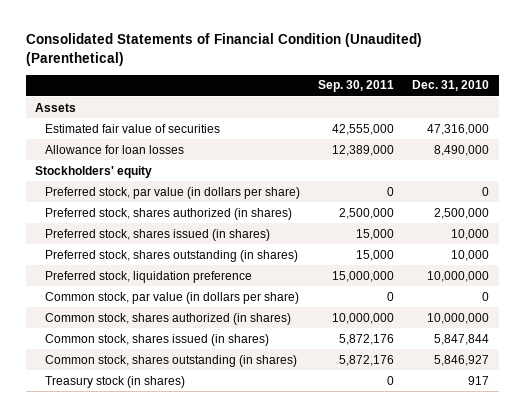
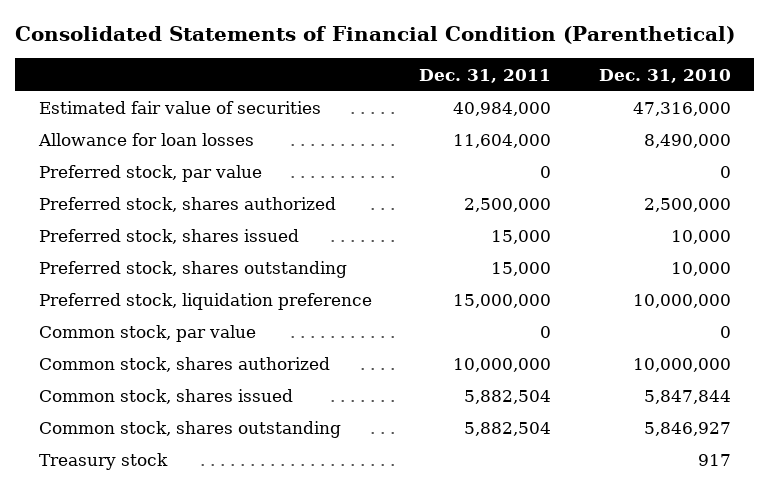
[25,33,422,66] Consolidated Statements of Financial Condition (Unaudited) (Parenthetical) -> [14,26,735,45] Consolidated Statements of Financial Condition (Parenthetical)
[318,80,395,93] Sep. 30, 2011 -> none
none -> [419,68,552,83] Dec. 31, 2011
[34,102,76,112] Assets -> none
[34,165,152,178] Stockholders' equity -> none
[45,186,301,199] Preferred stock, par value (in dollars per share) -> [38,165,262,183] Preferred stock, par value
[45,207,293,220] Preferred stock, shares authorized (in shares) -> [38,197,336,213] Preferred stock, shares authorized
[45,228,271,241] Preferred stock, shares issued (in shares) -> [38,229,299,245] Preferred stock, shares issued
[45,249,299,262] Preferred stock, shares outstanding (in shares) -> [38,261,347,279] Preferred stock, shares outstanding
[45,291,300,304] Common stock, par value (in dollars per share) -> [38,325,256,343] Common stock, par value
[45,312,292,325] Common stock, shares authorized (in shares) -> [38,357,330,373] Common stock, shares authorized
[45,333,270,346] Common stock, shares issued (in shares) -> [38,389,293,405] Common stock, shares issued
[45,354,298,367] Common stock, shares outstanding (in shares) -> [38,421,341,439] Common stock, shares outstanding
[45,375,186,388] Treasury stock (in shares) -> [38,453,168,471] Treasury stock

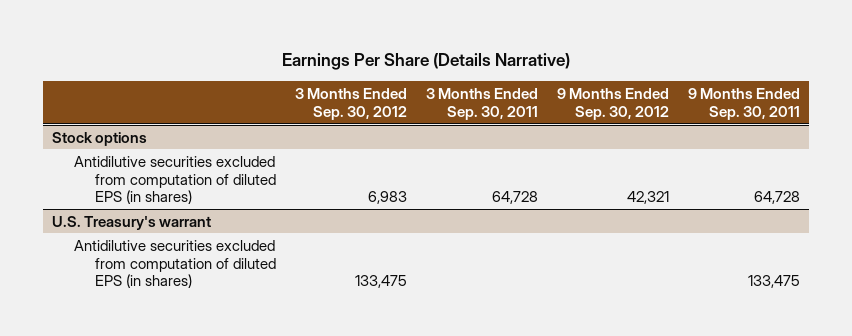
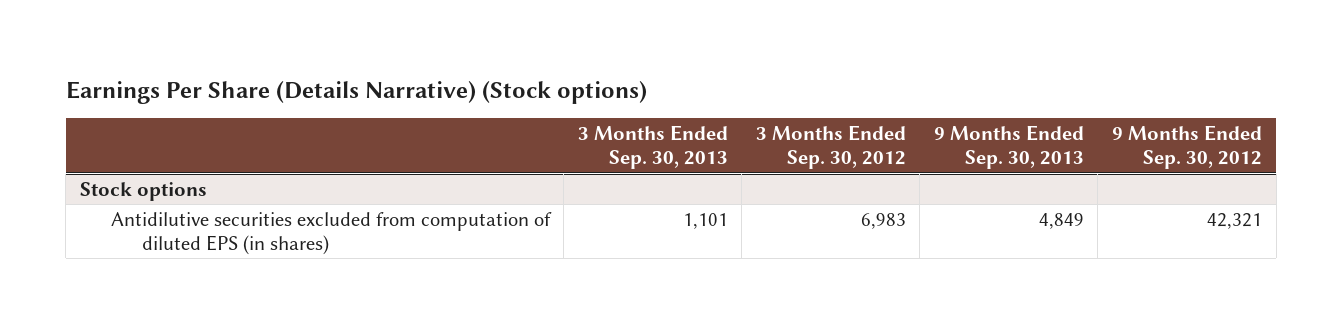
[282,53,571,71] Earnings Per Share (Details Narrative) -> [65,80,647,104] Earnings Per Share (Details Narrative) (Stock options)
[425,87,538,120] 3 Months Ended Sep. 30, 2011 -> none
[687,87,800,120] 9 Months Ended Sep. 30, 2011 -> none
none -> [577,125,728,170] 3 Months Ended Sep. 30, 2013
none -> [933,125,1084,170] 9 Months Ended Sep. 30, 2013
[52,215,212,230] U.S. Treasury's warrant -> none
[73,239,276,289] Antidilutive securities excluded from computation of diluted EPS (in shares) -> none

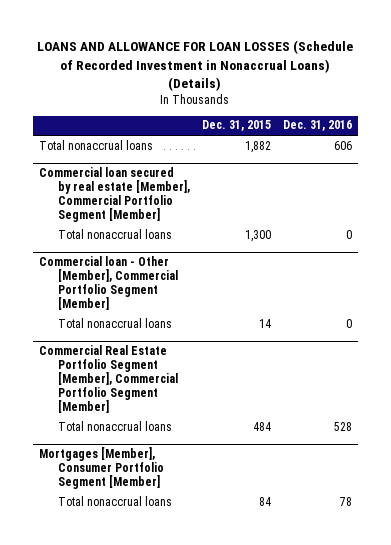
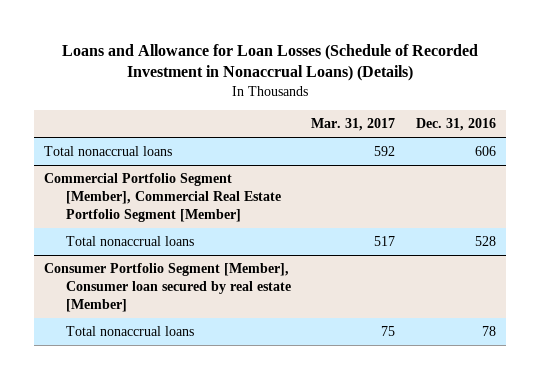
[37,40,354,91] LOANS AND ALLOWANCE FOR LOAN LOSSES (Schedule of Recorded Investment in Nonaccrual Loans) (Details) -> [61,43,478,82] Loans and Allowance for Loan Losses (Schedule of Recorded Investment in Nonaccrual Loans) (Details)
[201,120,271,132] Dec. 31, 2015 -> none
none -> [311,118,396,132] Mar. 31, 2017
[39,167,190,223] Commercial loan secured by real estate [Member], Commercial Portfolio Segment [Member] -> none
[57,228,172,239] Total nonaccrual loans -> none
[39,256,178,311] Commercial loan - Other [Member], Commercial Portfolio Segment [Member] -> none
[57,317,172,328] Total nonaccrual loans -> none
[39,345,178,414] Commercial Real Estate Portfolio Segment [Member], Commercial Portfolio Segment [Member] -> [44,173,282,222] Commercial Portfolio Segment [Member], Commercial Real Estate Portfolio Segment [Member]
[39,447,164,490] Mortgages [Member], Consumer Portfolio Segment [Member] -> none
none -> [44,263,292,312] Consumer Portfolio Segment [Member], Consumer loan secured by real estate [Member]

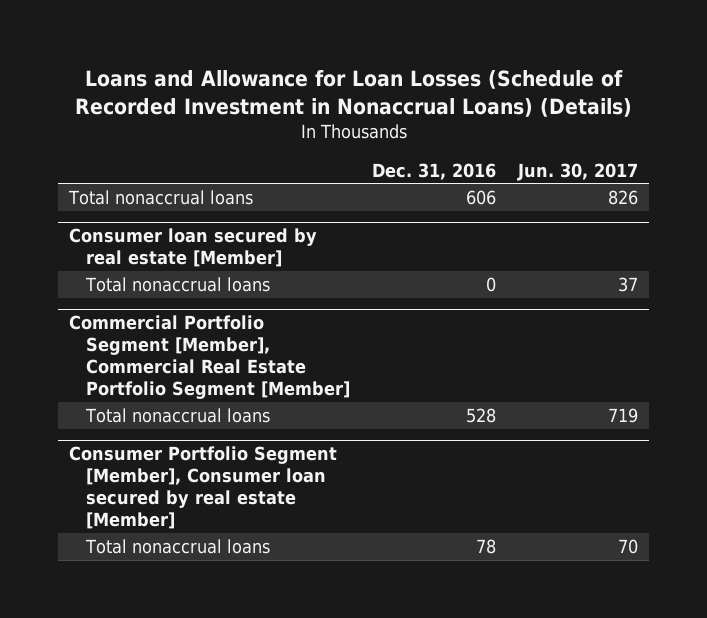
[311,118,396,132] Mar. 31, 2017 -> none
none -> [517,162,639,181] Jun. 30, 2017
none -> [68,228,317,268] Consumer loan secured by real estate [Member]
none -> [85,277,271,293] Total nonaccrual loans

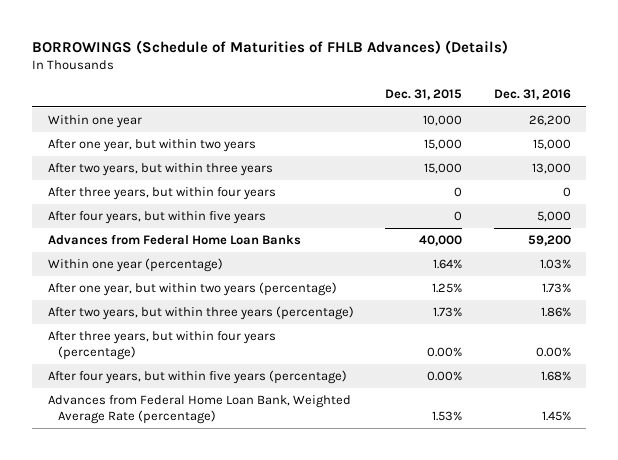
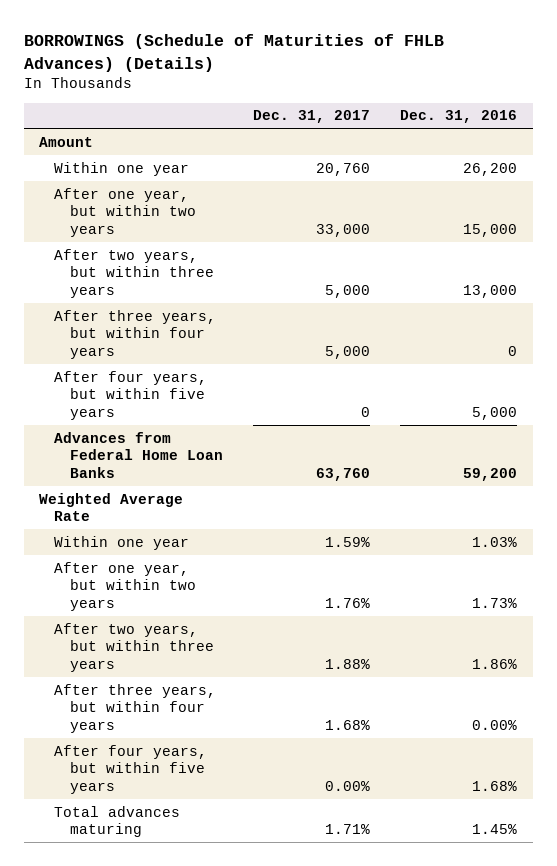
[385,89,463,101] Dec. 31, 2015 -> none
none -> [253,110,371,124] Dec. 31, 2017
none -> [39,136,94,147] Amount
none -> [39,492,184,522] Weighted Average Rate
[47,258,223,273] Within one year (percentage) -> [54,535,190,550] Within one year
[47,282,337,297] After one year, but within two years (percentage) -> [54,561,196,611] After one year, but within two years
[47,306,354,321] After two years, but within three years (percentage) -> [54,622,214,672] After two years, but within three years
[47,331,276,361] After three years, but within four years (percentage) -> [54,683,217,733] After three years, but within four years
[47,370,347,385] After four years, but within five years (percentage) -> [54,744,208,794] After four years, but within five years
[47,395,351,425] Advances from Federal Home Loan Bank, Weighted Average Rate (percentage) -> [54,805,181,838] Total advances maturing

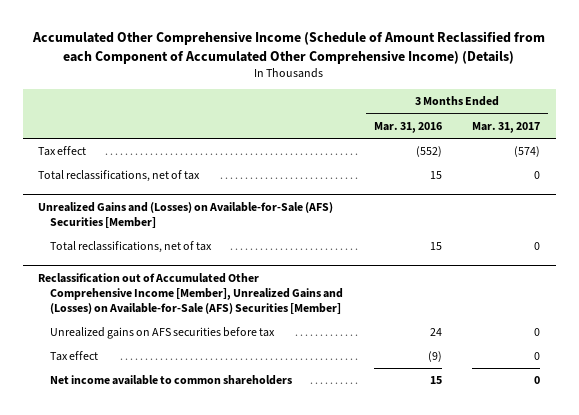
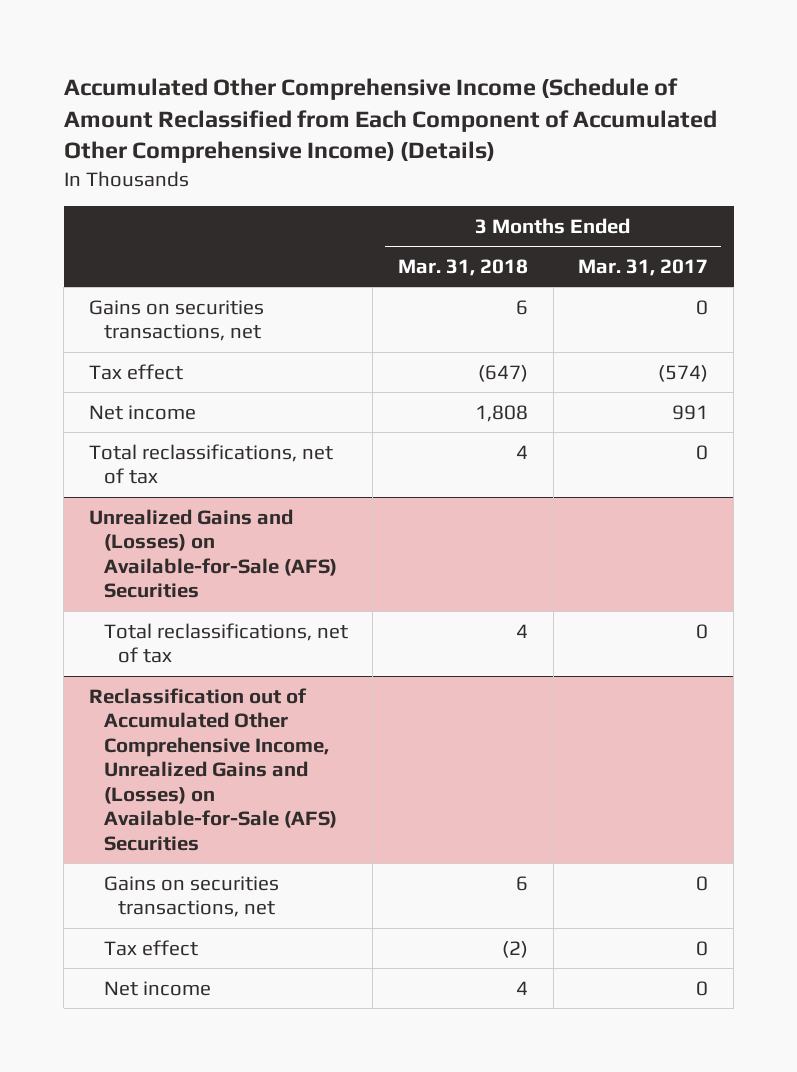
[32,30,546,64] Accumulated Other Comprehensive Income (Schedule of Amount Reclassified from each Component of Accumulated Other Comprehensive Income) (Details) -> [63,78,717,164] Accumulated Other Comprehensive Income (Schedule of Amount Reclassified from Each Component of Accumulated Other Comprehensive Income) (Details)
[373,121,442,133] Mar. 31, 2016 -> none
none -> [397,258,528,276] Mar. 31, 2018
none -> [88,299,264,342] Gains on securities transactions, net
none -> [88,404,196,420] Net income
[38,201,334,228] Unrealized Gains and (Losses) on Available-for-Sale (AFS) Securities [Member] -> [88,508,337,599] Unrealized Gains and (Losses) on Available-for-Sale (AFS) Securities
[50,327,276,340] Unrealized gains on AFS securities before tax -> none
[38,272,344,314] Reclassification out of Accumulated Other Comprehensive Income [Member], Unrealized Gains and (Losses) on Available-for-Sale (AFS) Securities [Member] -> [88,687,337,851] Reclassification out of Accumulated Other Comprehensive Income, Unrealized Gains and (Losses) on Available-for-Sale (AFS) Securities
none -> [103,875,279,918] Gains on securities transactions, net
[50,375,293,386] Net income available to common shareholders -> none
none -> [103,980,211,996] Net income

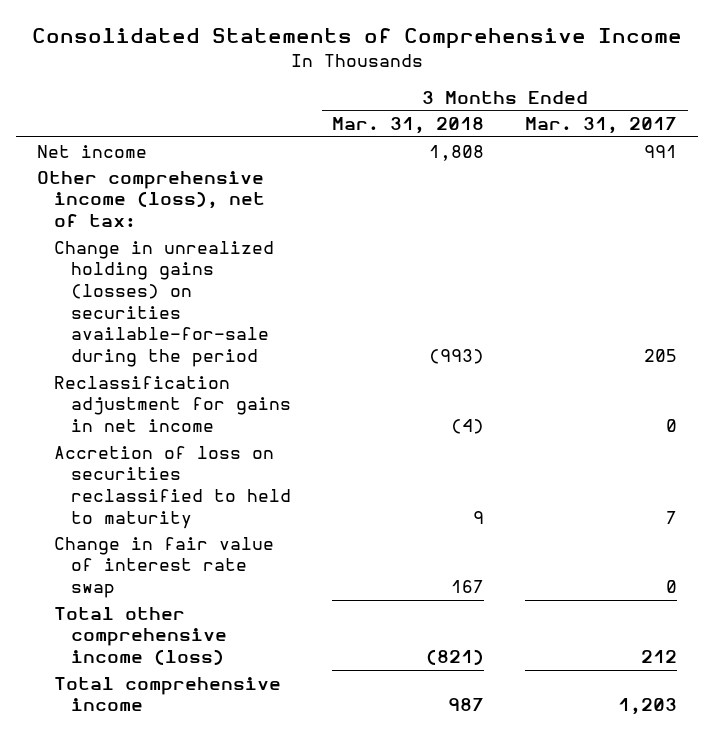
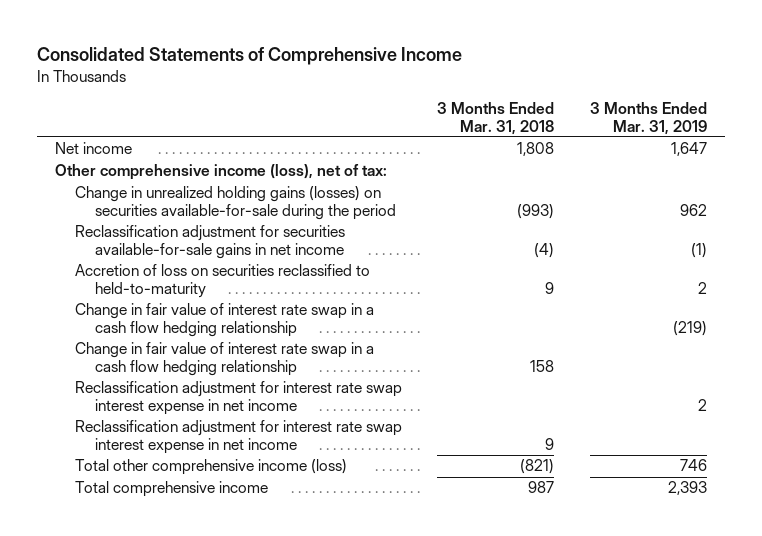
[525,117,678,135] Mar. 31, 2017 -> none
none -> [589,102,707,135] 3 Months Ended Mar. 31, 2019
[53,375,292,433] Reclassification adjustment for gains in net income -> [74,225,345,260] Reclassification adjustment for securities available-for-sale gains in net income
[53,445,292,529] Accretion of loss on securities reclassified to held to maturity -> [74,264,370,299] Accretion of loss on securities reclassified to held-to-maturity
none -> [74,303,374,338] Change in fair value of interest rate swap in a cash flow hedging relationship
[53,536,274,599] Change in fair value of interest rate swap -> [74,342,374,377] Change in fair value of interest rate swap in a cash flow hedging relationship
[451,580,485,594] 167 -> [530,360,555,373] 158
none -> [74,381,402,416] Reclassification adjustment for interest rate swap interest expense in net income
none -> [74,420,402,455] Reclassification adjustment for interest rate swap interest expense in net income

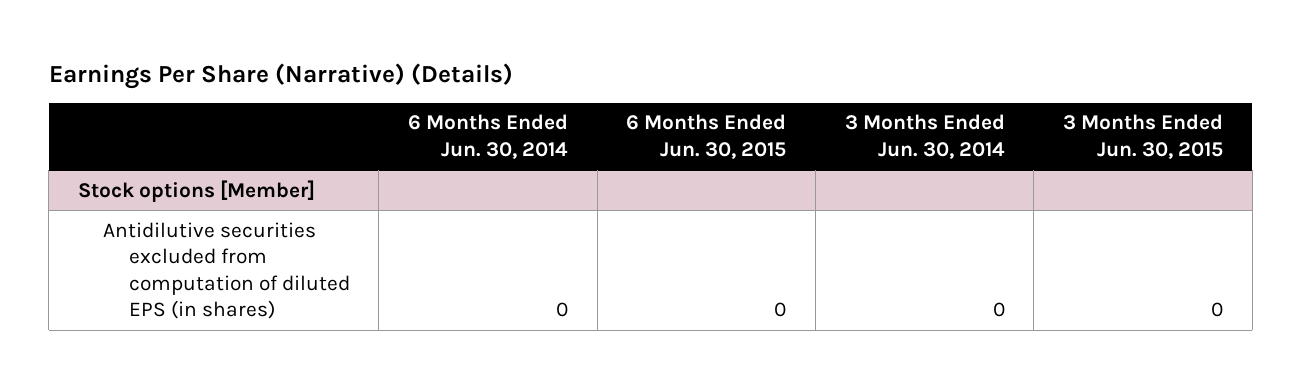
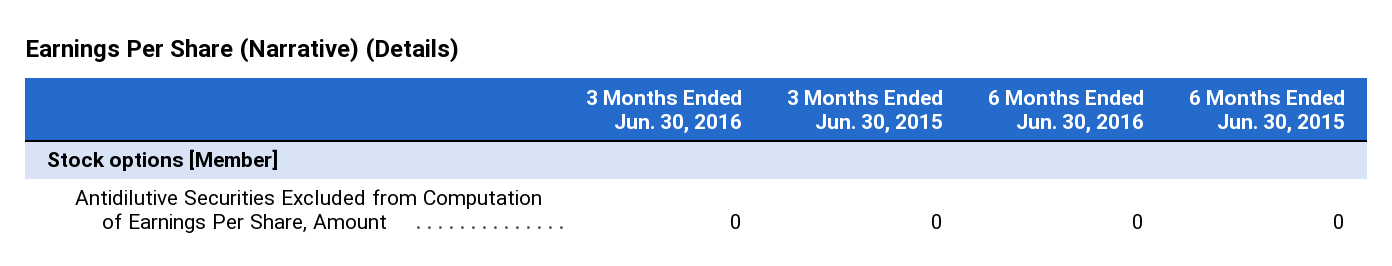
[408,114,569,159] 6 Months Ended Jun. 30, 2014 -> none
[844,114,1005,159] 3 Months Ended Jun. 30, 2014 -> none
none -> [586,89,743,133] 3 Months Ended Jun. 30, 2016
none -> [988,89,1145,133] 6 Months Ended Jun. 30, 2016
[103,221,350,320] Antidilutive securities excluded from computation of diluted EPS (in shares) -> [74,189,542,234] Antidilutive Securities Excluded from Computation of Earnings Per Share, Amount

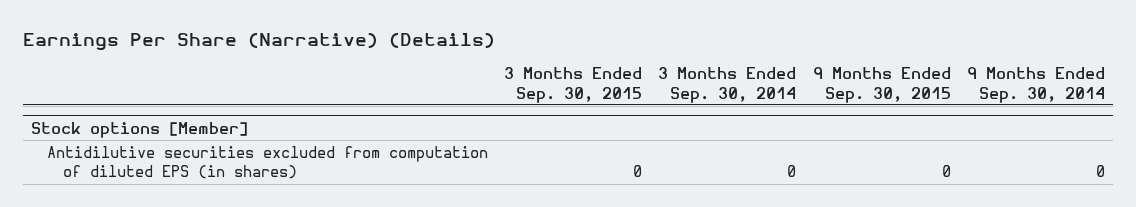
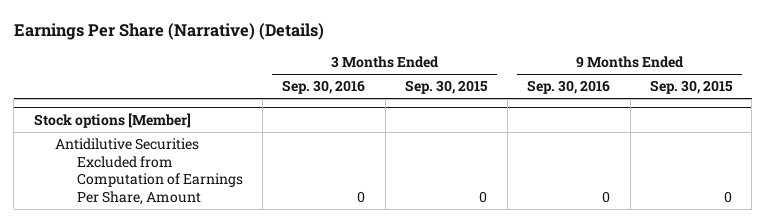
[658,67,797,103] 3 Months Ended Sep. 30, 2014 -> none
[967,67,1106,103] 9 Months Ended Sep. 30, 2014 -> none
none -> [282,80,366,95] Sep. 30, 2016
none -> [527,80,611,95] Sep. 30, 2016
[46,145,488,180] Antidilutive securities excluded from computation of diluted EPS (in shares) -> [55,138,243,206] Antidilutive Securities Excluded from Computation of Earnings Per Share, Amount

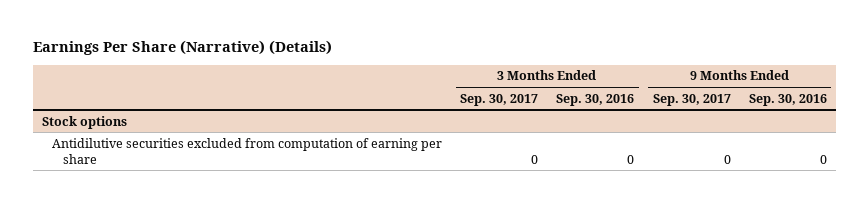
[405,80,489,95] Sep. 30, 2015 -> none
[650,80,734,95] Sep. 30, 2015 -> none
none -> [460,93,539,106] Sep. 30, 2017
none -> [652,93,731,106] Sep. 30, 2017
[33,113,191,129] Stock options [Member] -> [41,115,127,129] Stock options
[55,138,243,206] Antidilutive Securities Excluded from Computation of Earnings Per Share, Amount -> [52,137,443,164] Antidilutive securities excluded from computation of earning per share

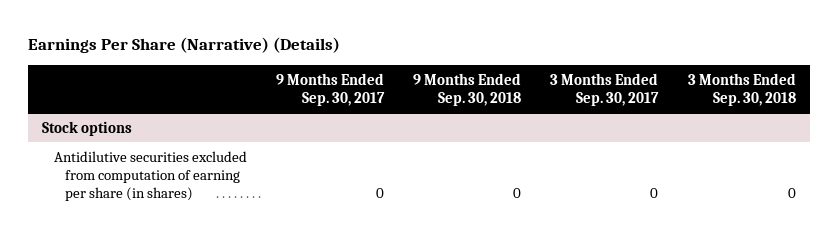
[556,93,635,106] Sep. 30, 2016 -> none
[748,93,827,106] Sep. 30, 2016 -> none
none -> [413,72,522,106] 9 Months Ended Sep. 30, 2018
none -> [687,72,796,106] 3 Months Ended Sep. 30, 2018
[52,137,443,164] Antidilutive securities excluded from computation of earning per share -> [53,150,247,201] Antidilutive securities excluded from computation of earning per share (in shares)

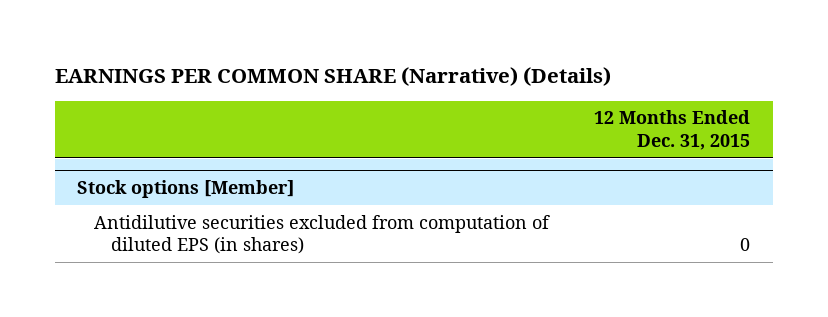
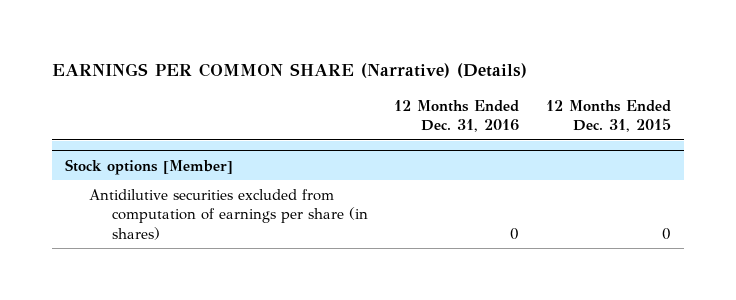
none -> [394,99,520,133] 12 Months Ended Dec. 31, 2016
[94,214,551,255] Antidilutive securities excluded from computation of diluted EPS (in shares) -> [88,189,368,240] Antidilutive securities excluded from computation of earnings per share (in shares)

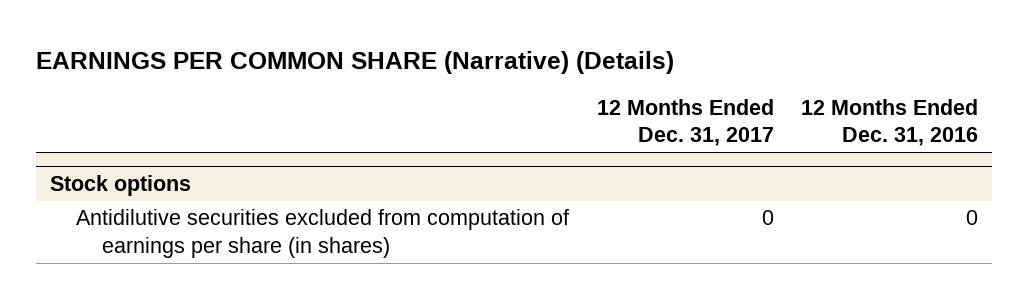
[545,99,671,133] 12 Months Ended Dec. 31, 2015 -> none
none -> [596,98,774,147] 12 Months Ended Dec. 31, 2017
[65,158,234,175] Stock options [Member] -> [49,175,191,197] Stock options

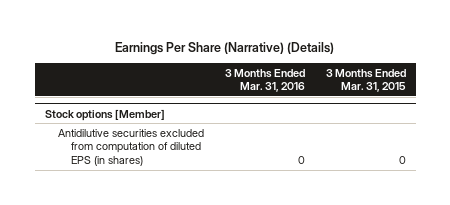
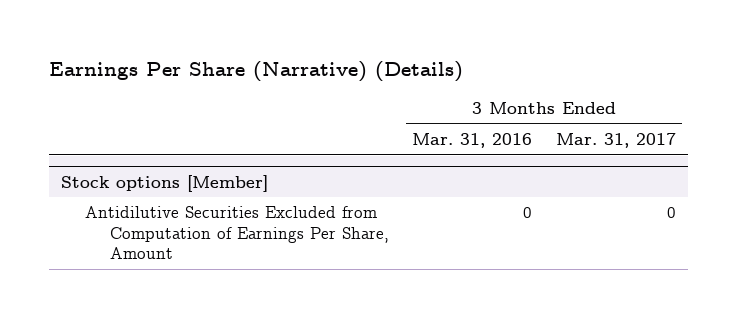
[325,68,406,93] 3 Months Ended Mar. 31, 2015 -> none
none -> [556,133,677,149] Mar. 31, 2017
[57,128,204,166] Antidilutive securities excluded from computation of diluted EPS (in shares) -> [85,206,389,260] Antidilutive Securities Excluded from Computation of Earnings Per Share, Amount

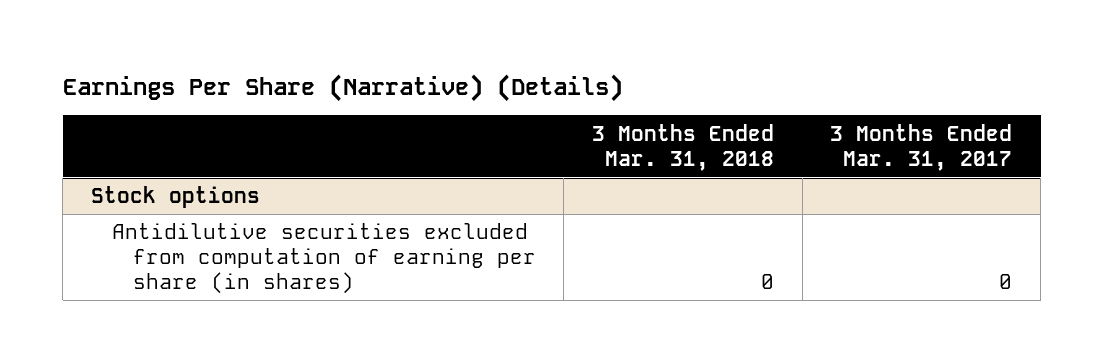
[412,133,533,149] Mar. 31, 2016 -> none
none -> [592,123,775,171] 3 Months Ended Mar. 31, 2018
[60,174,268,192] Stock options [Member] -> [91,186,261,209] Stock options
[85,206,389,260] Antidilutive Securities Excluded from Computation of Earnings Per Share, Amount -> [111,223,536,295] Antidilutive securities excluded from computation of earning per share (in shares)

